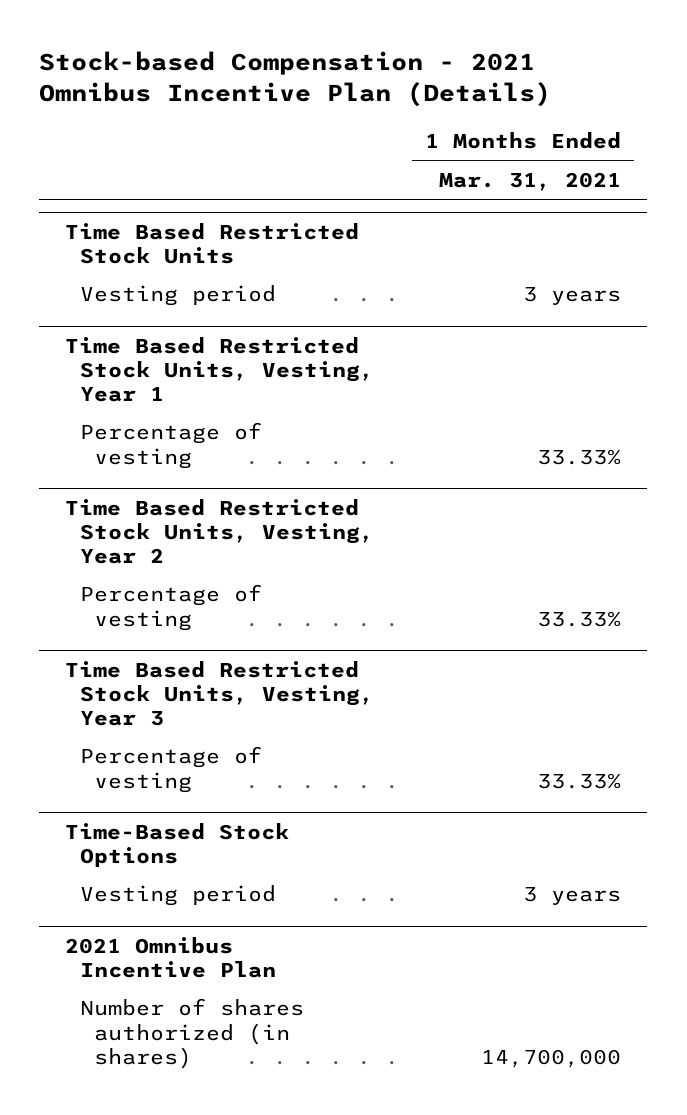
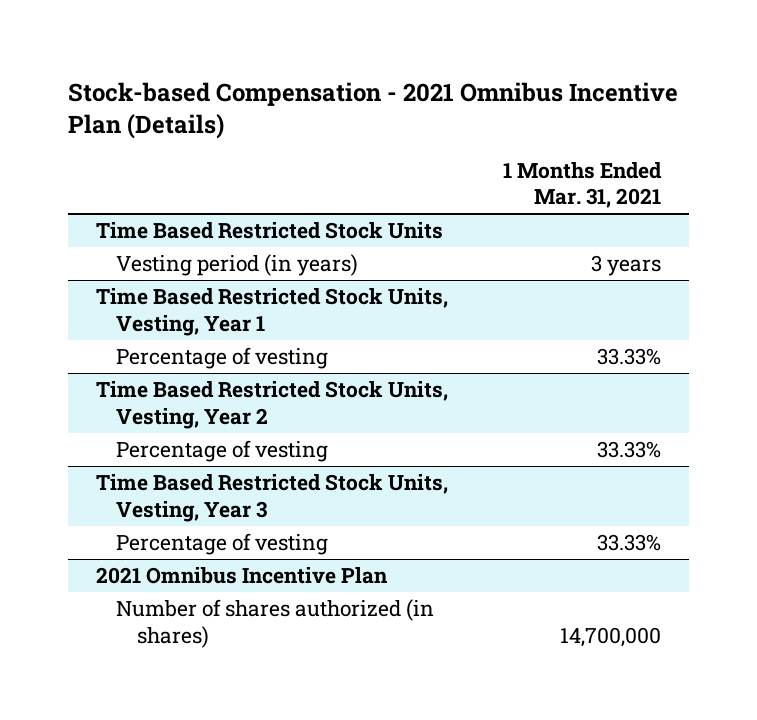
[79,285,276,307] Vesting period -> [116,254,359,277] Vesting period (in years)
[65,822,290,867] Time-Based Stock Options -> none
[79,885,276,907] Vesting period -> none

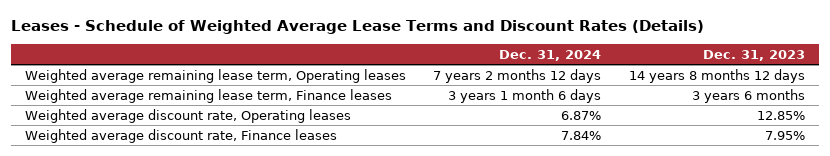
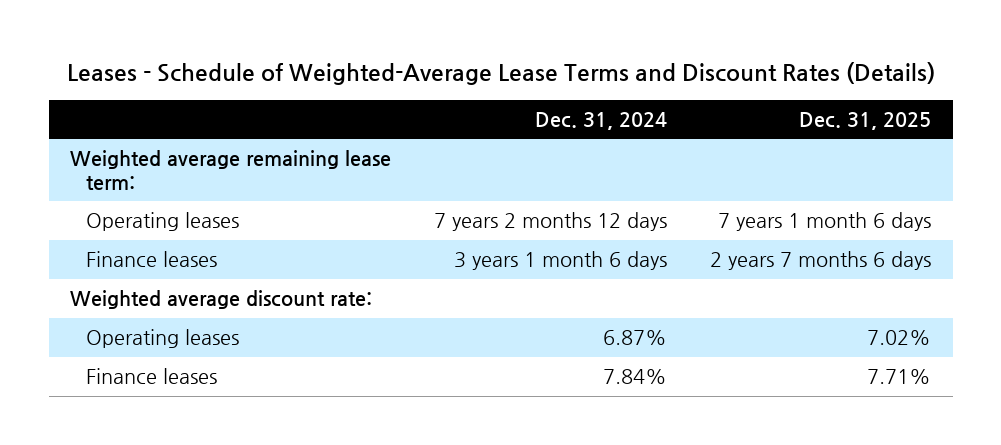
[10,20,704,35] Leases - Schedule of Weighted Average Lease Terms and Discount Rates (Details) -> [66,61,935,85] Leases - Schedule of Weighted-Average Lease Terms and Discount Rates (Details)
[702,49,805,61] Dec. 31, 2023 -> none
none -> [799,111,932,130] Dec. 31, 2025
none -> [70,150,392,191] Weighted average remaining lease term:
[24,68,406,83] Weighted average remaining lease term, Operating leases -> [86,212,240,232] Operating leases
[24,88,392,103] Weighted average remaining lease term, Finance leases -> [86,251,218,268] Finance leases
none -> [70,290,373,310] Weighted average discount rate:
[24,108,351,123] Weighted average discount rate, Operating leases -> [86,329,240,349] Operating leases
[24,128,337,143] Weighted average discount rate, Finance leases -> [86,368,218,385] Finance leases

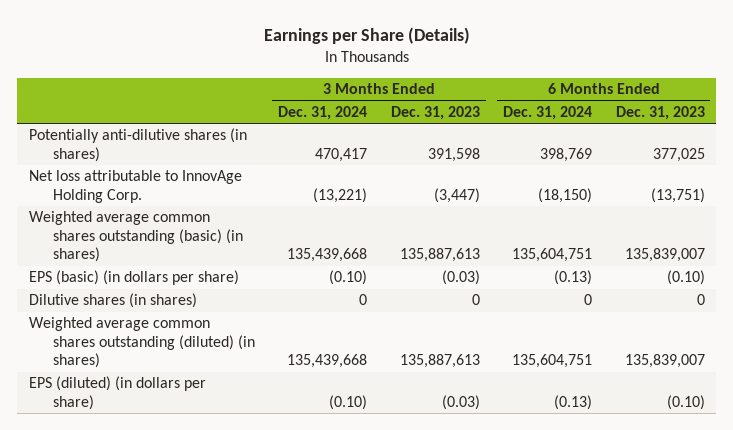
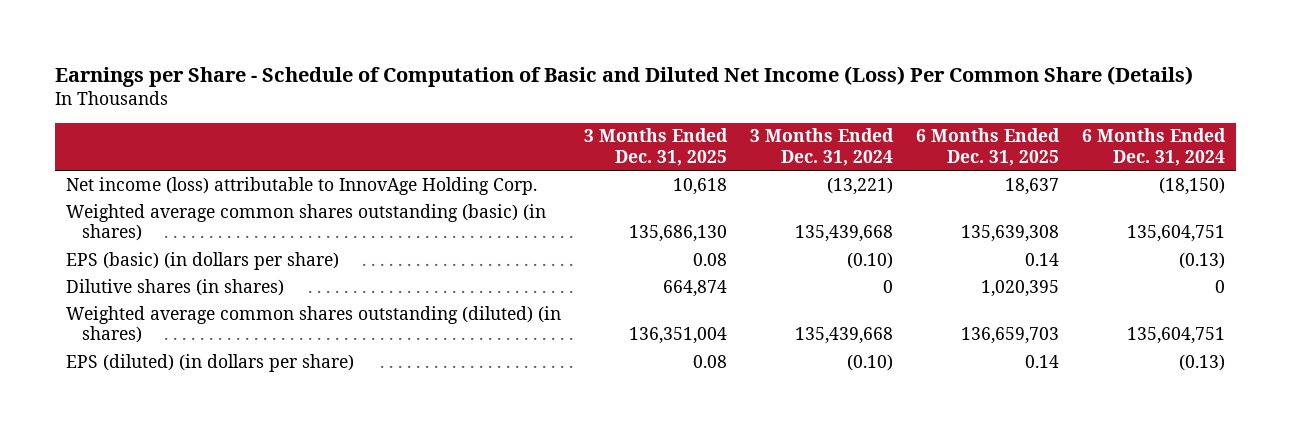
[263,27,470,45] Earnings per Share (Details) -> [54,65,1193,87] Earnings per Share - Schedule of Computation of Basic and Diluted Net Income (Loss) Per Common Share (Details)
[390,105,480,120] Dec. 31, 2023 -> none
[615,105,705,120] Dec. 31, 2023 -> none
none -> [584,128,729,166] 3 Months Ended Dec. 31, 2025
none -> [915,128,1060,166] 6 Months Ended Dec. 31, 2025
[28,128,247,162] Potentially anti-dilutive shares (in shares) -> none
[28,170,242,203] Net loss attributable to InnovAge Holding Corp. -> [66,176,538,195] Net income (loss) attributable to InnovAge Holding Corp.

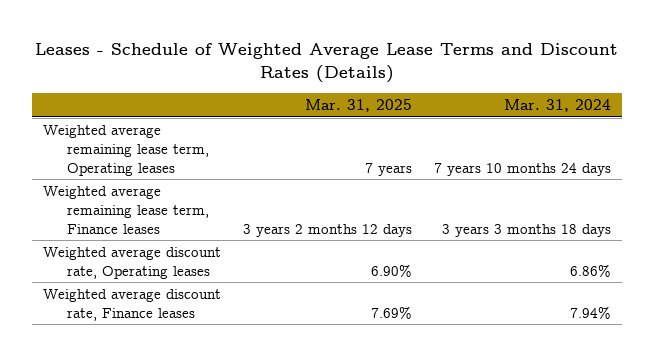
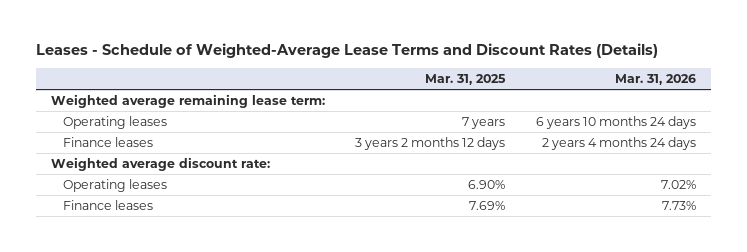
[34,43,618,84] Leases - Schedule of Weighted Average Lease Terms and Discount Rates (Details) -> [35,43,658,59] Leases - Schedule of Weighted-Average Lease Terms and Discount Rates (Details)
[504,99,612,113] Mar. 31, 2024 -> none
none -> [614,73,696,85] Mar. 31, 2026
none -> [50,93,325,108] Weighted average remaining lease term:
[42,124,209,176] Weighted average remaining lease term, Operating leases -> [63,115,168,129] Operating leases
[42,185,209,234] Weighted average remaining lease term, Finance leases -> [63,136,154,147] Finance leases
none -> [50,156,270,171] Weighted average discount rate:
[42,246,221,279] Weighted average discount rate, Operating leases -> [63,178,168,192] Operating leases
[42,288,221,321] Weighted average discount rate, Finance leases -> [63,199,154,210] Finance leases

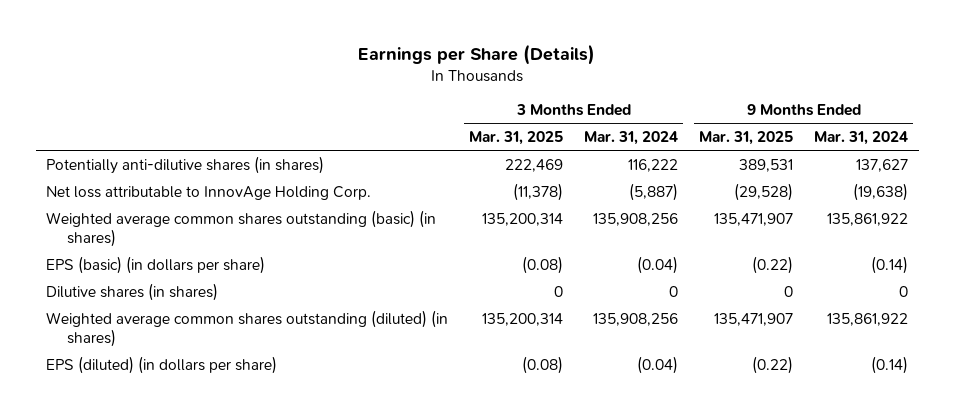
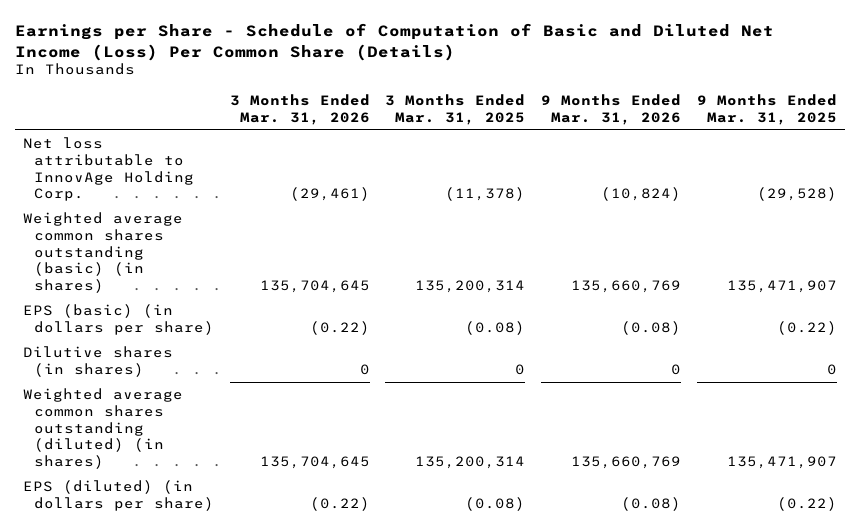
[358,43,596,65] Earnings per Share (Details) -> [15,23,775,61] Earnings per Share - Schedule of Computation of Basic and Diluted Net Income (Loss) Per Common Share (Details)
[584,130,679,145] Mar. 31, 2024 -> none
[814,130,909,145] Mar. 31, 2024 -> none
none -> [229,94,370,125] 3 Months Ended Mar. 31, 2026
none -> [541,94,682,125] 9 Months Ended Mar. 31, 2026
[46,155,325,174] Potentially anti-dilutive shares (in shares) -> none

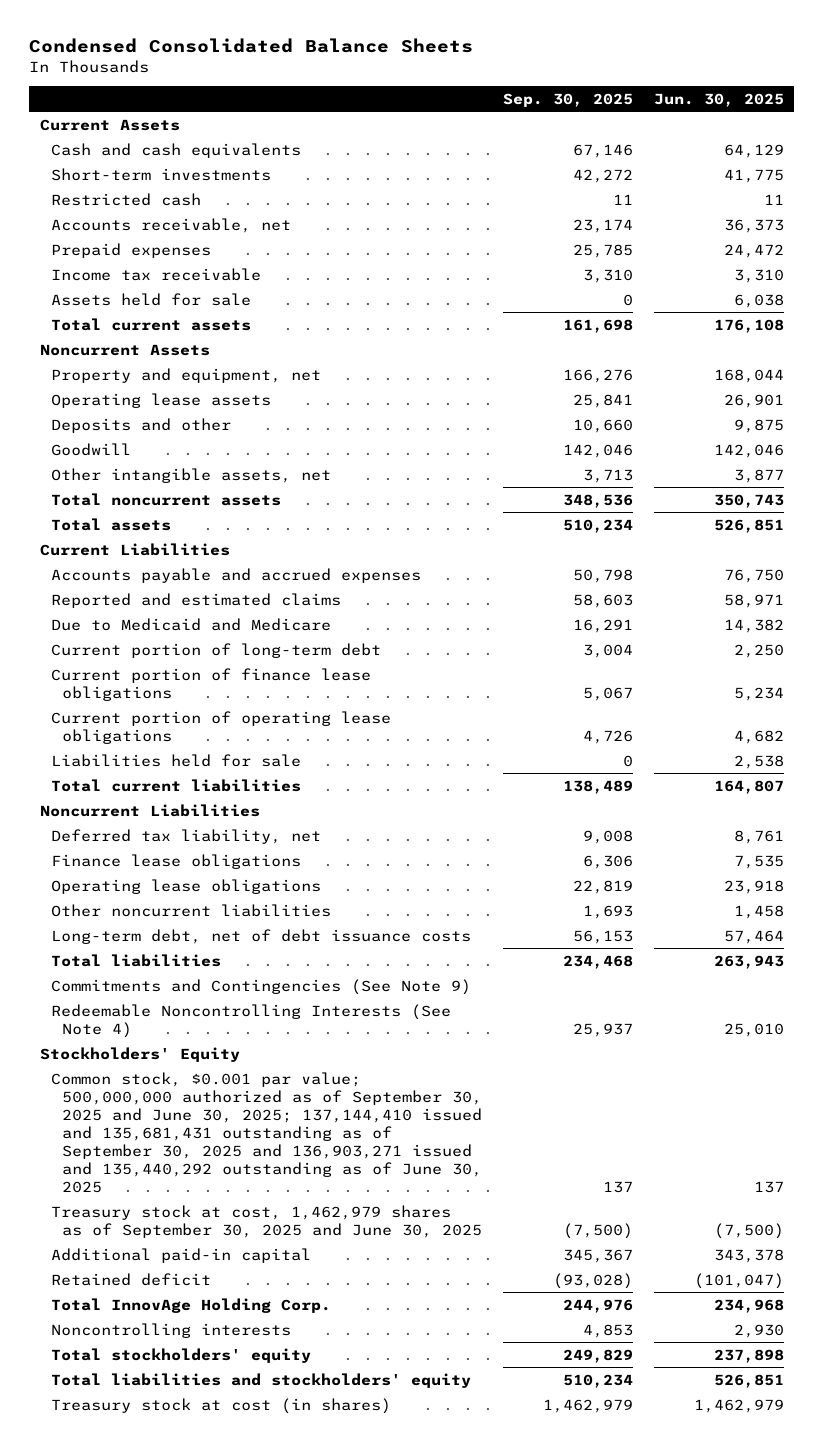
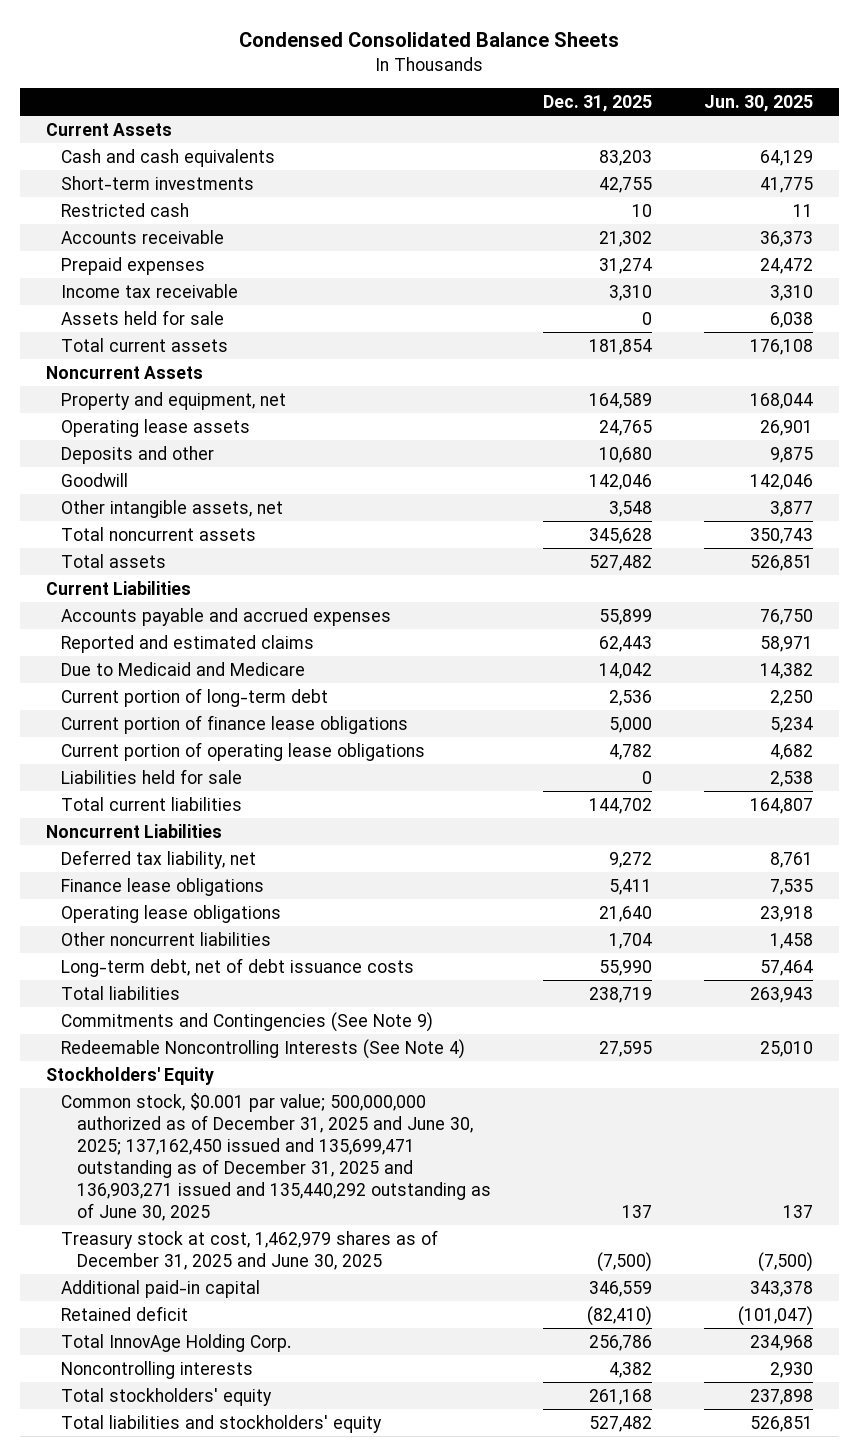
[503,93,634,108] Sep. 30, 2025 -> none
none -> [542,94,652,112] Dec. 31, 2025
[50,217,291,233] Accounts receivable, net -> [61,229,225,244] Accounts receivable
[50,1071,483,1193] Common stock, $0.001 par value; 500,000,000 authorized as of September 30, 2025 and June 30, 2025; 137,144,410 issued and 135,681,431 outstanding as of September 30, 2025 and 136,903,271 issued and 135,440,292 outstanding as of June 30, 2025 -> [61,1092,491,1221] Common stock, $0.001 par value; 500,000,000 authorized as of December 31, 2025 and June 30, 2025; 137,162,450 issued and 135,699,471 outstanding as of December 31, 2025 and 136,903,271 issued and 135,440,292 outstanding as of June 30, 2025
[50,1204,483,1238] Treasury stock at cost, 1,462,979 shares as of September 30, 2025 and June 30, 2025 -> [61,1229,439,1270] Treasury stock at cost, 1,462,979 shares as of December 31, 2025 and June 30, 2025
[50,1397,391,1414] Treasury stock at cost (in shares) -> none

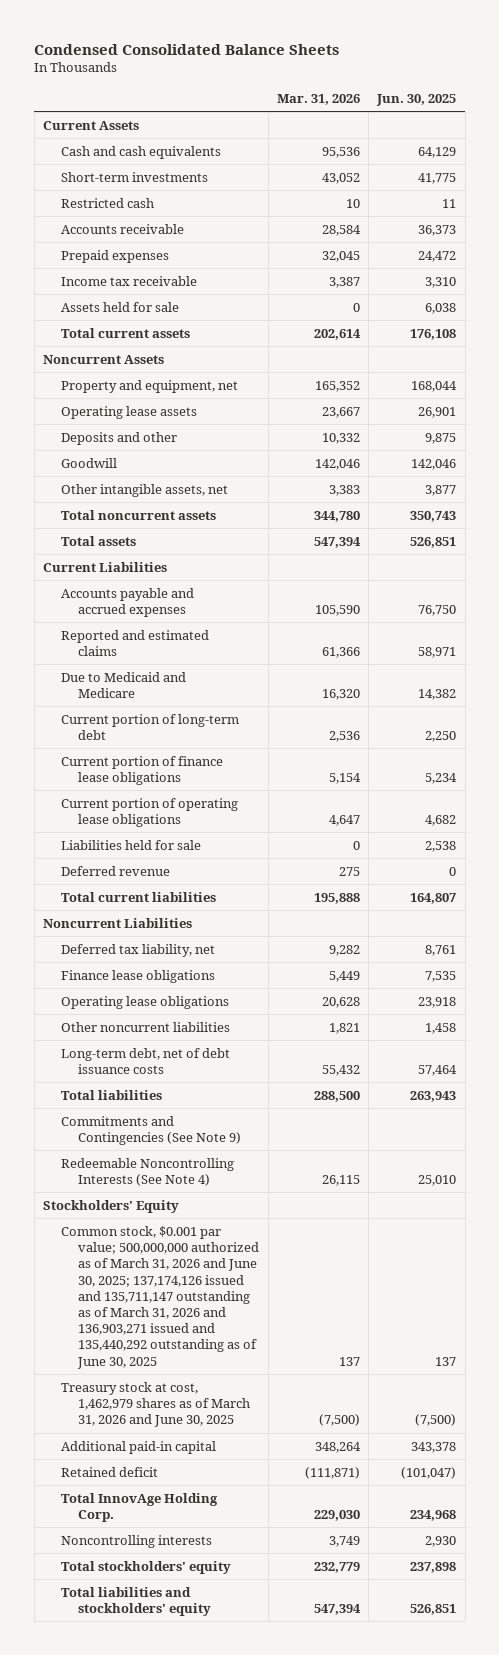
[542,94,652,112] Dec. 31, 2025 -> none
none -> [276,93,360,105] Mar. 31, 2026
none -> [60,865,170,876] Deferred revenue
[61,1092,491,1221] Common stock, $0.001 par value; 500,000,000 authorized as of December 31, 2025 and June 30, 2025; 137,162,450 issued and 135,699,471 outstanding as of December 31, 2025 and 136,903,271 issued and 135,440,292 outstanding as of June 30, 2025 -> [60,1225,260,1369] Common stock, $0.001 par value; 500,000,000 authorized as of March 31, 2026 and June 30, 2025; 137,174,126 issued and 135,711,147 outstanding as of March 31, 2026 and 136,903,271 issued and 135,440,292 outstanding as of June 30, 2025
[61,1229,439,1270] Treasury stock at cost, 1,462,979 shares as of December 31, 2025 and June 30, 2025 -> [60,1381,251,1428] Treasury stock at cost, 1,462,979 shares as of March 31, 2026 and June 30, 2025

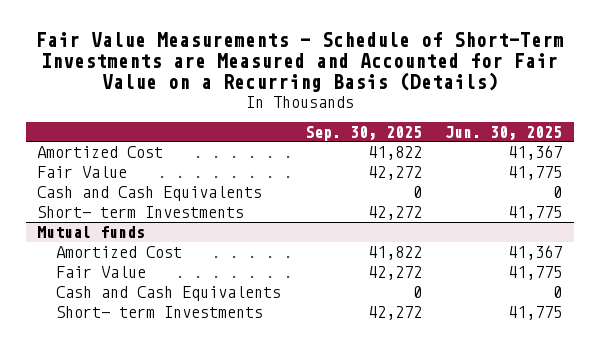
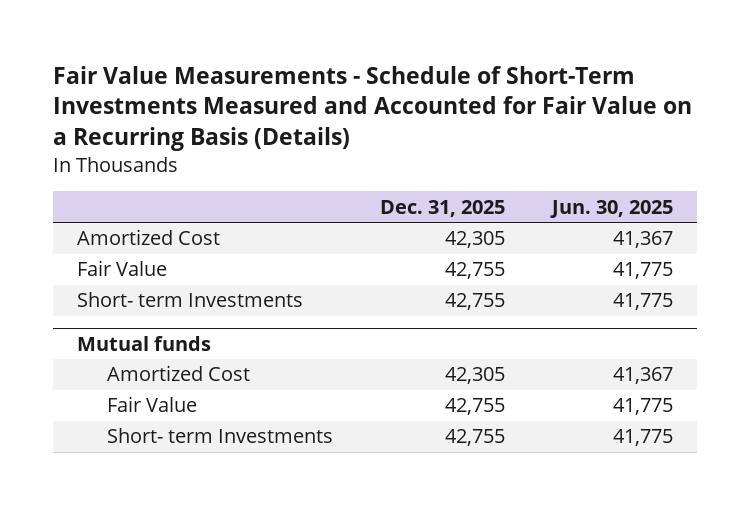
[35,31,564,93] Fair Value Measurements - Schedule of Short-Term Investments are Measured and Accounted for Fair Value on a Recurring Basis (Details) -> [52,65,692,152] Fair Value Measurements - Schedule of Short-Term Investments Measured and Accounted for Fair Value on a Recurring Basis (Details)
[304,125,422,141] Sep. 30, 2025 -> none
none -> [379,199,505,217] Dec. 31, 2025
[37,186,263,202] Cash and Cash Equivalents -> none
[55,286,281,302] Cash and Cash Equivalents -> none

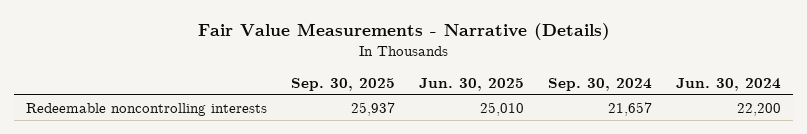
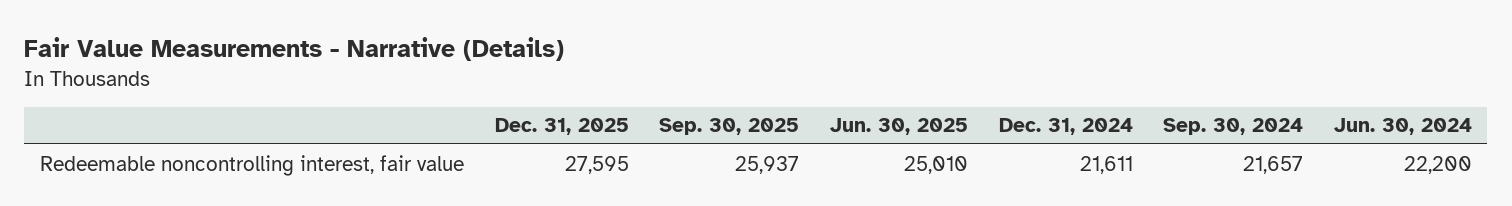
none -> [494,118,629,136] Dec. 31, 2025
none -> [998,118,1133,136] Dec. 31, 2024
[25,102,267,116] Redeemable noncontrolling interests -> [39,154,464,176] Redeemable noncontrolling interest, fair value

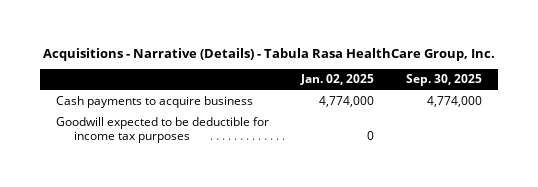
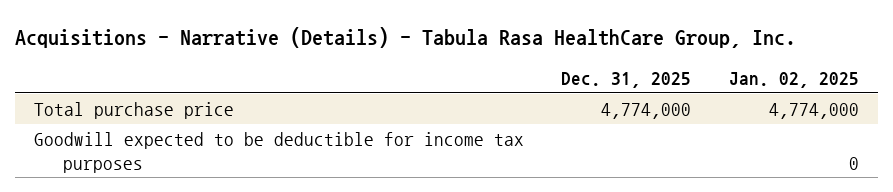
[405,74,482,87] Sep. 30, 2025 -> none
none -> [561,72,692,89] Dec. 31, 2025
[55,96,253,109] Cash payments to acquire business -> [33,101,234,119] Total purchase price

